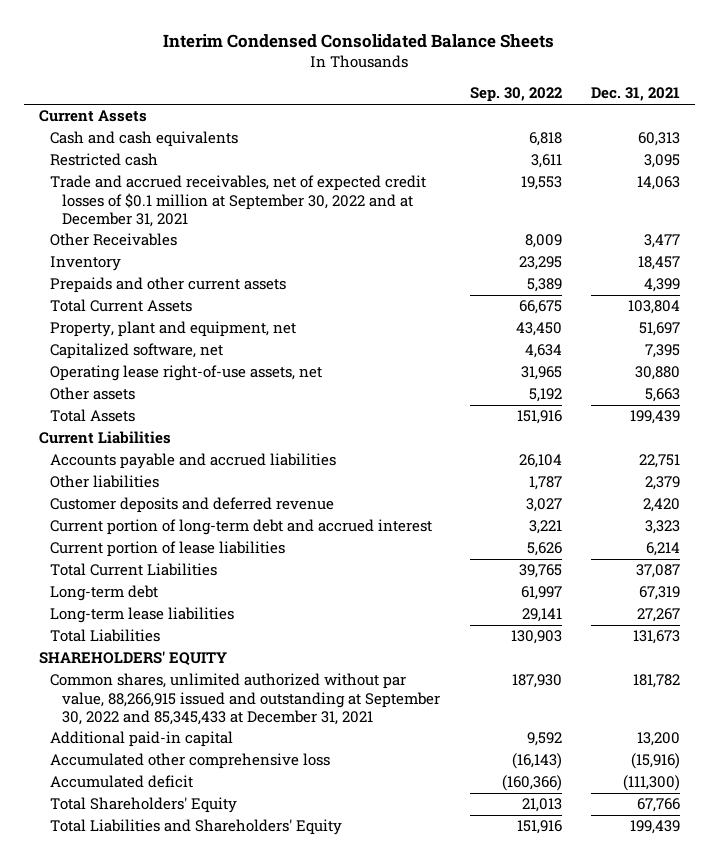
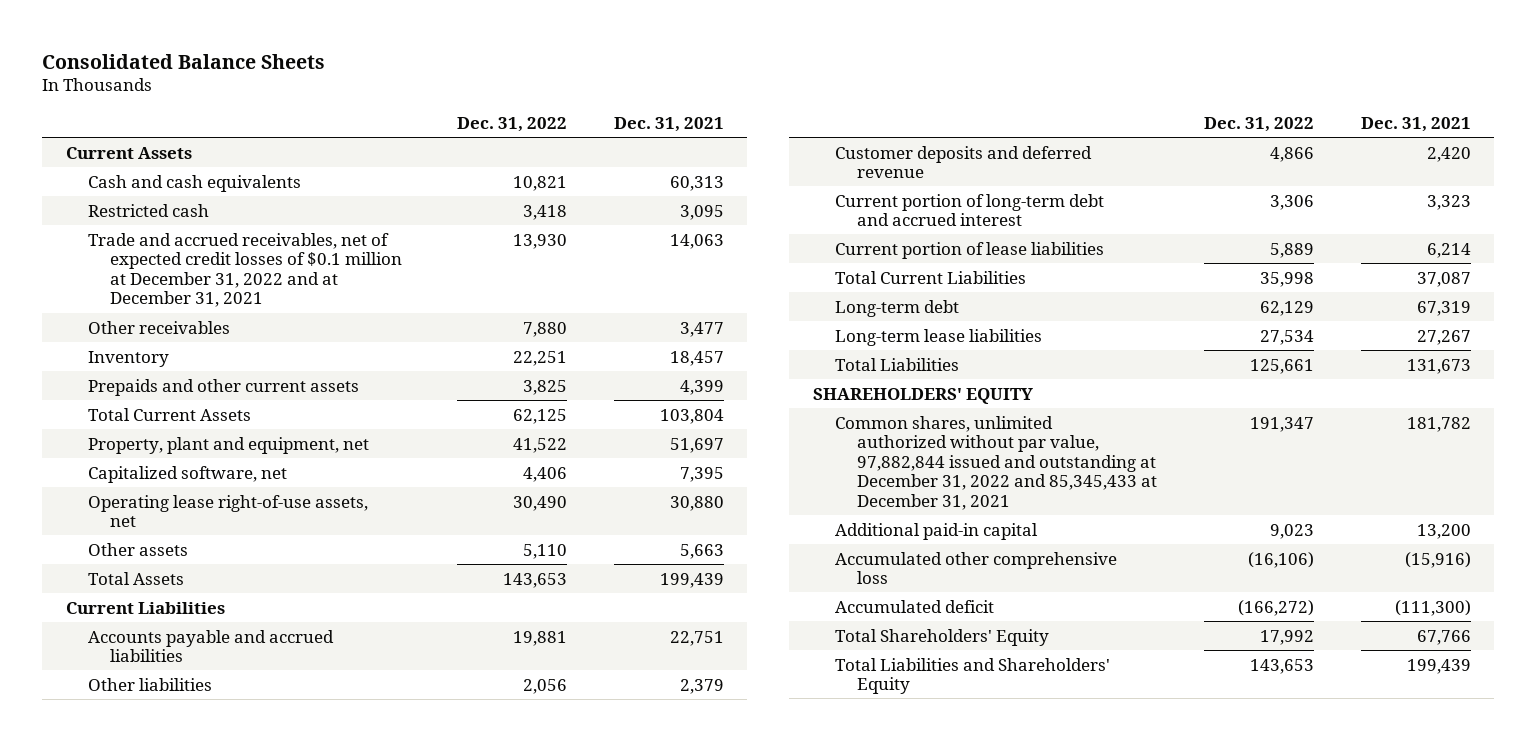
[163,34,555,49] Interim Condensed Consolidated Balance Sheets -> [42,53,326,69] Consolidated Balance Sheets
[469,87,562,103] Sep. 30, 2022 -> none
none -> [457,116,568,132] Dec. 31, 2022
[50,175,427,227] Trade and accrued receivables, net of expected credit losses of $0.1 million at September 30, 2022 and at December 31, 2021 -> [87,232,403,308] Trade and accrued receivables, net of expected credit losses of $0.1 million at December 31, 2022 and at December 31, 2021
[50,233,178,247] Other Receivables -> [87,320,230,334] Other receivables
[50,673,441,725] Common shares, unlimited authorized without par value, 88,266,915 issued and outstanding at September 30, 2022 and 85,345,433 at December 31, 2021 -> [835,415,1158,510] Common shares, unlimited authorized without par value, 97,882,844 issued and outstanding at December 31, 2022 and 85,345,433 at December 31, 2021

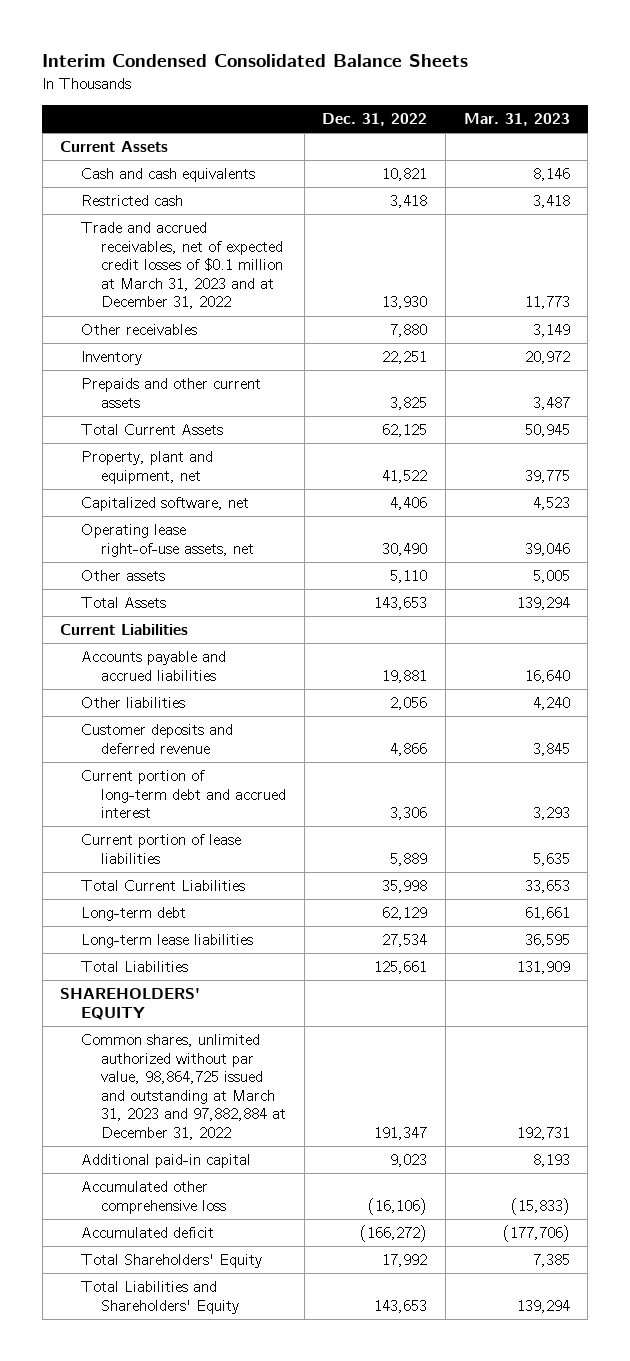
[42,53,326,69] Consolidated Balance Sheets -> [42,54,469,68] Interim Condensed Consolidated Balance Sheets
[613,116,724,132] Dec. 31, 2021 -> none
none -> [463,113,570,127] Mar. 31, 2023
[87,232,403,308] Trade and accrued receivables, net of expected credit losses of $0.1 million at December 31, 2022 and at December 31, 2021 -> [80,222,284,310] Trade and accrued receivables, net of expected credit losses of $0.1 million at March 31, 2023 and at December 31, 2022
[835,415,1158,510] Common shares, unlimited authorized without par value, 97,882,844 issued and outstanding at December 31, 2022 and 85,345,433 at December 31, 2021 -> [80,1034,287,1141] Common shares, unlimited authorized without par value, 98,864,725 issued and outstanding at March 31, 2023 and 97,882,884 at December 31, 2022

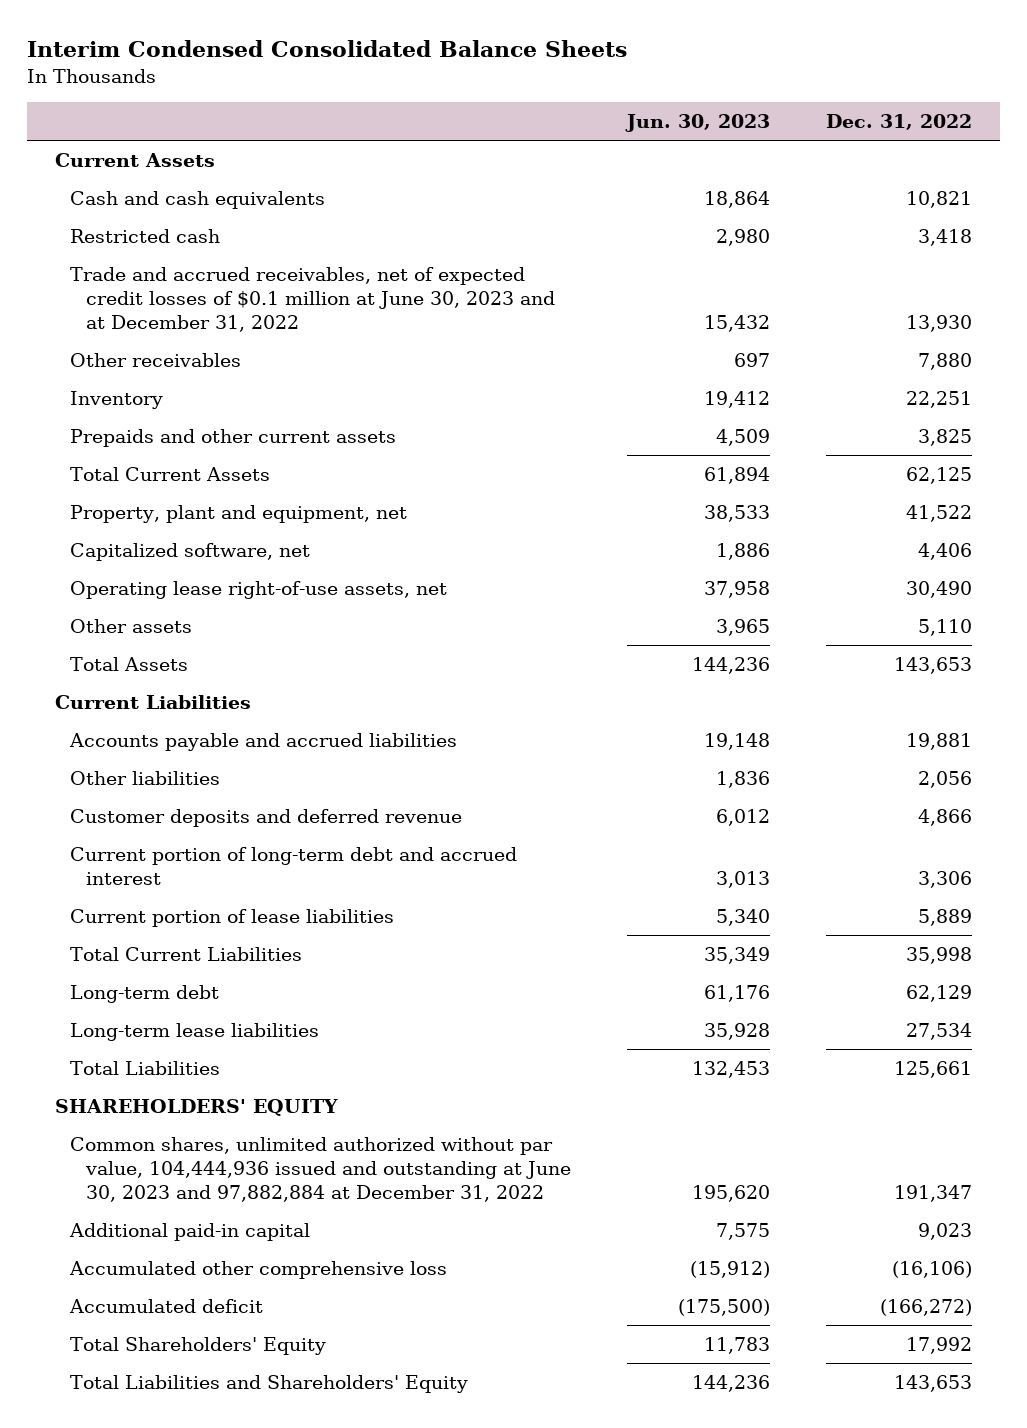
[463,113,570,127] Mar. 31, 2023 -> none
none -> [624,113,770,132] Jun. 30, 2023
[80,222,284,310] Trade and accrued receivables, net of expected credit losses of $0.1 million at March 31, 2023 and at December 31, 2022 -> [70,267,555,332] Trade and accrued receivables, net of expected credit losses of $0.1 million at June 30, 2023 and at December 31, 2022
[80,1034,287,1141] Common shares, unlimited authorized without par value, 98,864,725 issued and outstanding at March 31, 2023 and 97,882,884 at December 31, 2022 -> [70,1137,571,1202] Common shares, unlimited authorized without par value, 104,444,936 issued and outstanding at June 30, 2023 and 97,882,884 at December 31, 2022

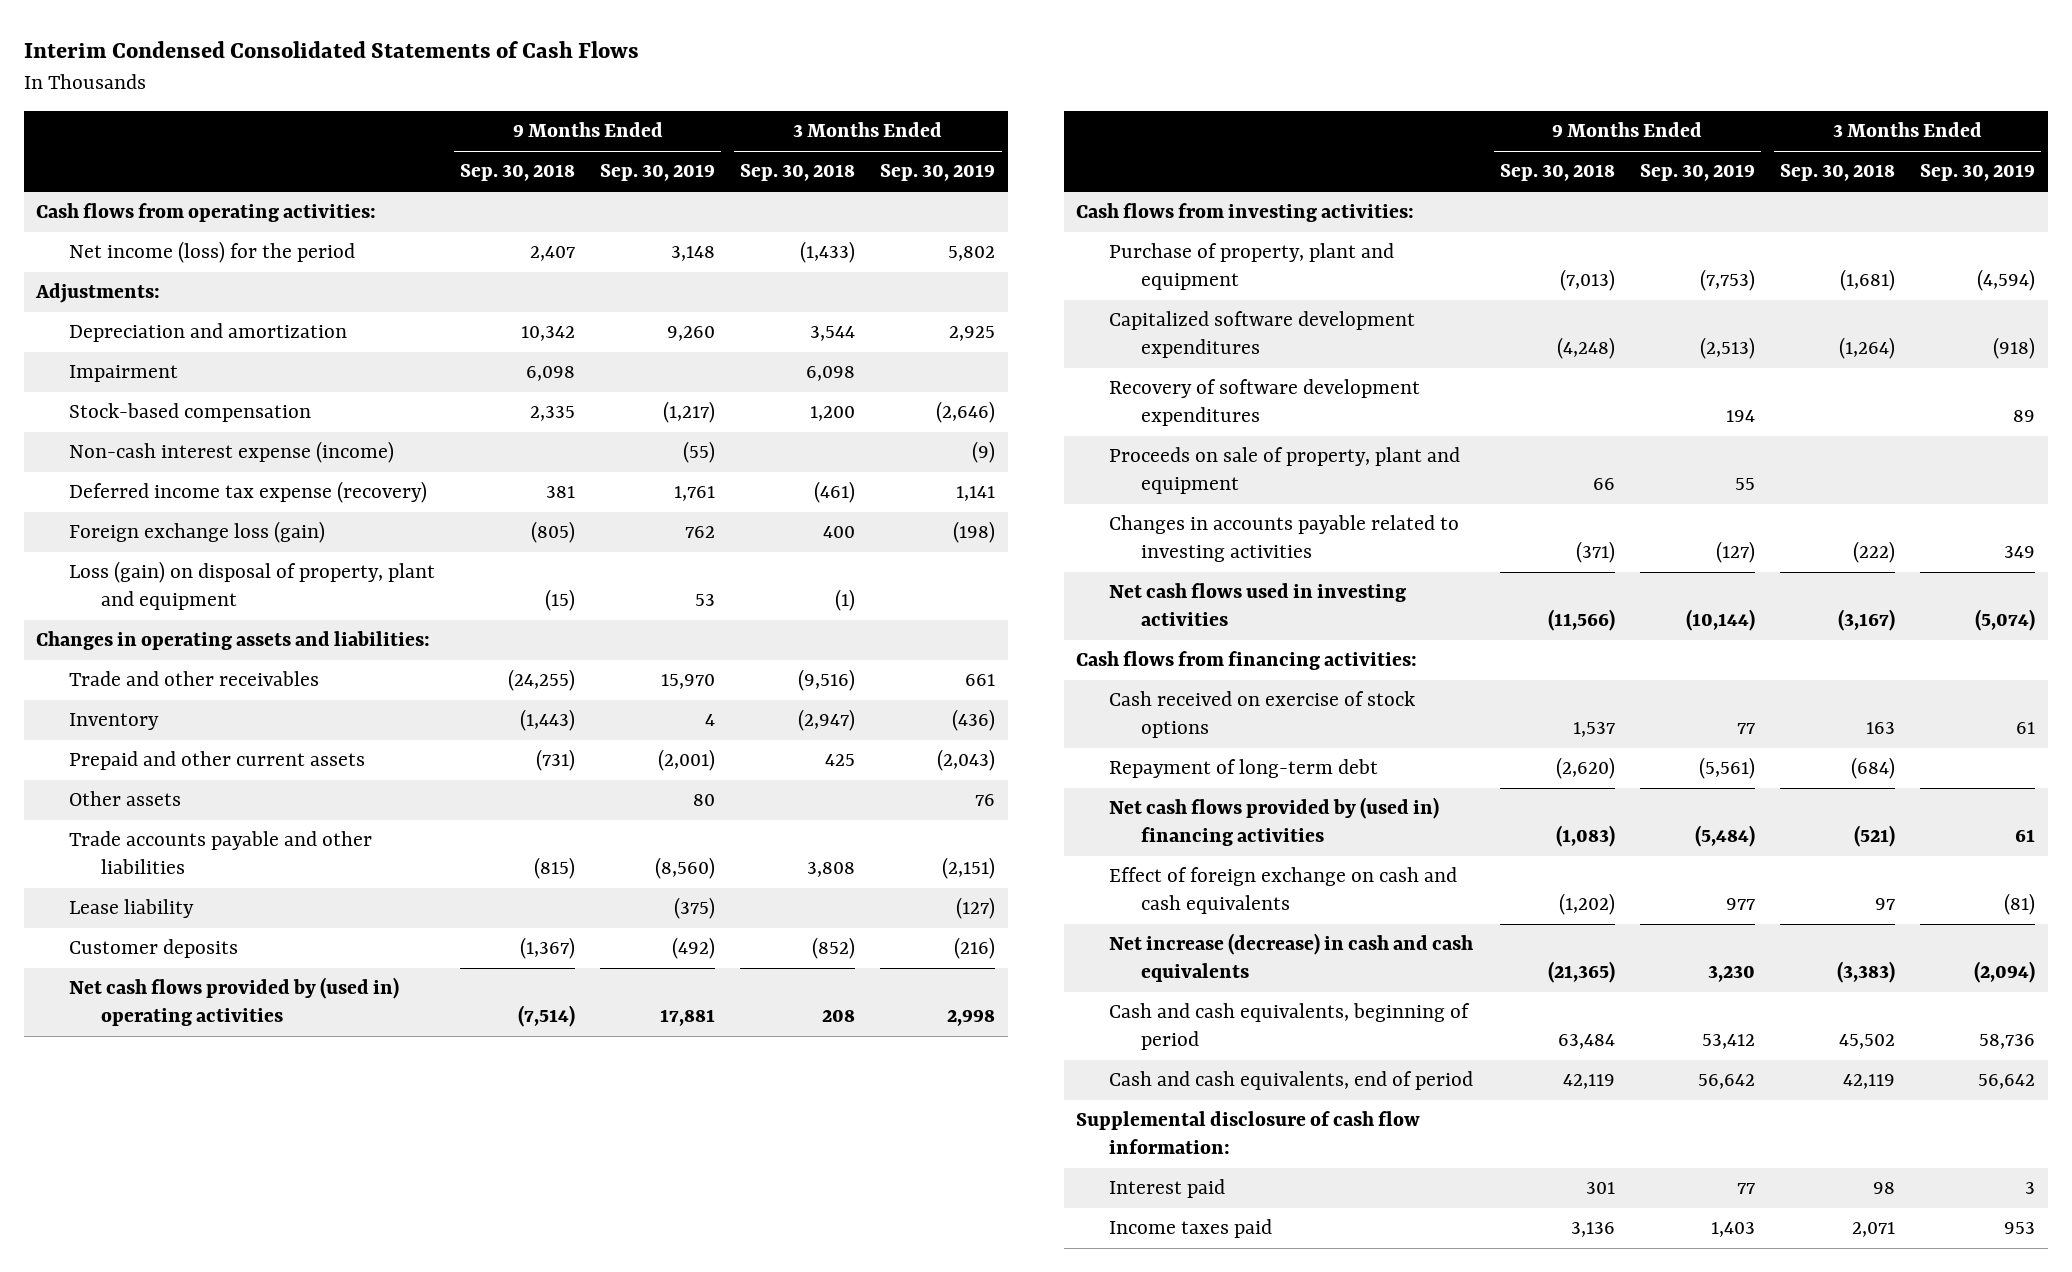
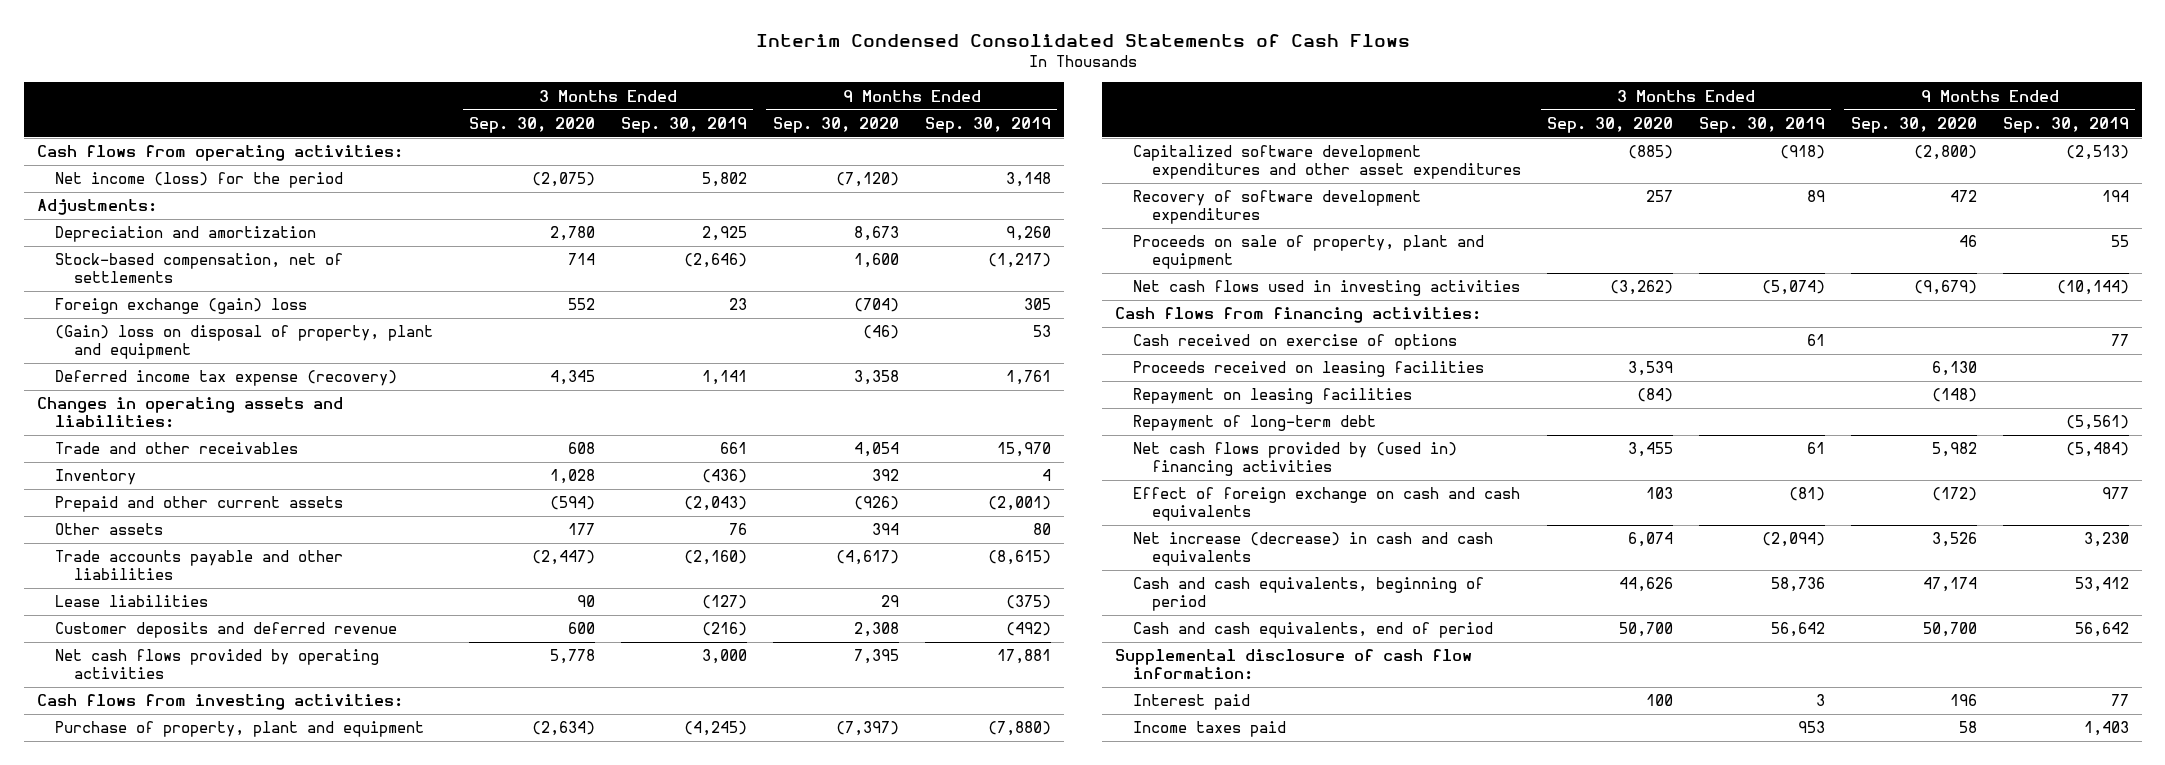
[459,164,575,182] Sep. 30, 2018 -> none
[740,164,856,182] Sep. 30, 2018 -> none
none -> [469,116,596,133] Sep. 30, 2020
none -> [772,116,899,133] Sep. 30, 2020
[68,365,178,383] Impairment -> none
[68,441,394,464] Non-cash interest expense (income) -> none
[68,403,311,423] Stock-based compensation -> [55,253,344,283] Stock-based compensation, net of settlements
none -> [55,298,308,315] Foreign exchange (gain) loss
none -> [55,325,434,359] (Gain) loss on disposal of property, plant and equipment
[68,521,325,544] Foreign exchange loss (gain) -> none
[68,561,435,611] Loss (gain) on disposal of property, plant and equipment -> none
[655,857,716,880] (8,560) -> [987,550,1051,566] (8,615)
[942,857,996,880] (2,151) -> [684,550,748,566] (2,160)
[68,899,194,919] Lease liability -> [55,595,209,608] Lease liabilities
[68,939,238,959] Customer deposits -> [55,622,398,639] Customer deposits and deferred revenue
[68,977,399,1027] Net cash flows provided by (used in) operating activities -> [55,649,380,679] Net cash flows provided by operating activities
[947,1009,996,1027] 2,998 -> [702,649,748,665] 3,000
[1699,269,1755,292] (7,753) -> [987,721,1051,737] (7,880)
[1977,269,2036,292] (4,594) -> [684,721,748,737] (4,245)
[1108,311,1415,359] Capitalized software development expenditures -> [1133,145,1522,179] Capitalized software development expenditures and other asset expenditures
[1108,515,1459,563] Changes in accounts payable related to investing activities -> none
[1108,691,1415,739] Cash received on exercise of stock options -> [1133,334,1458,351] Cash received on exercise of options
none -> [1133,361,1485,378] Proceeds received on leasing facilities
none -> [1133,388,1413,405] Repayment on leasing facilities

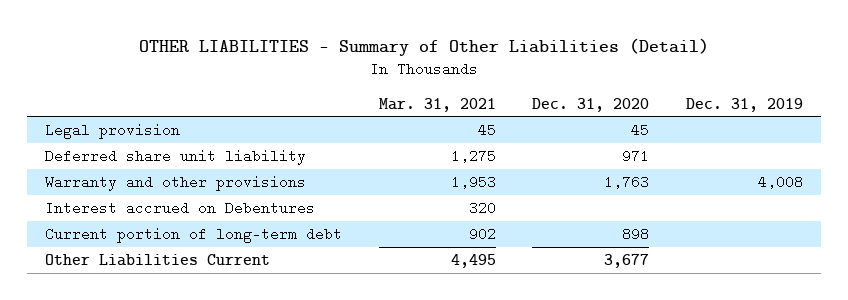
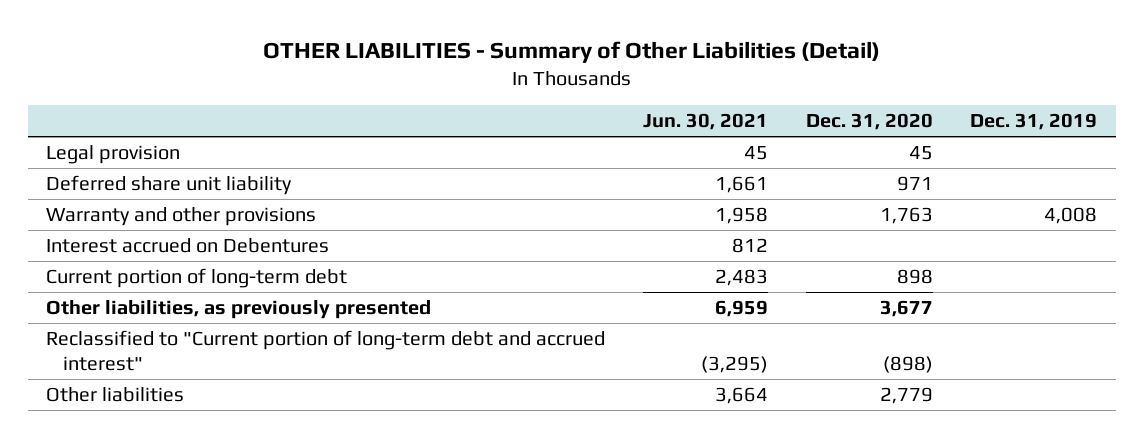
[378,97,496,112] Mar. 31, 2021 -> none
none -> [643,113,769,131] Jun. 30, 2021
none -> [46,300,432,320] Other liabilities, as previously presented
none -> [46,330,606,372] Reclassified to "Current portion of long-term debt and accrued interest"
[44,253,270,266] Other Liabilities Current -> [46,387,185,403] Other liabilities
[604,253,650,268] 3,677 -> [879,387,933,405] 2,779

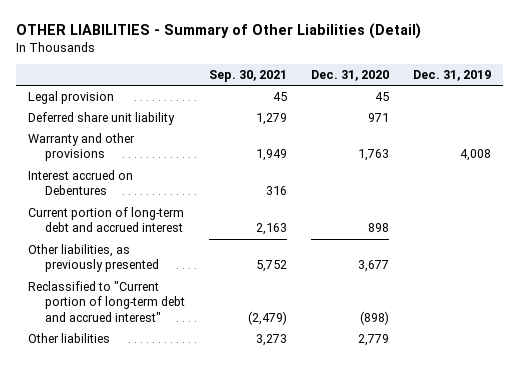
[643,113,769,131] Jun. 30, 2021 -> none
none -> [208,70,287,83] Sep. 30, 2021
[46,268,348,289] Current portion of long-term debt -> [27,207,184,233] Current portion of long-term debt and accrued interest

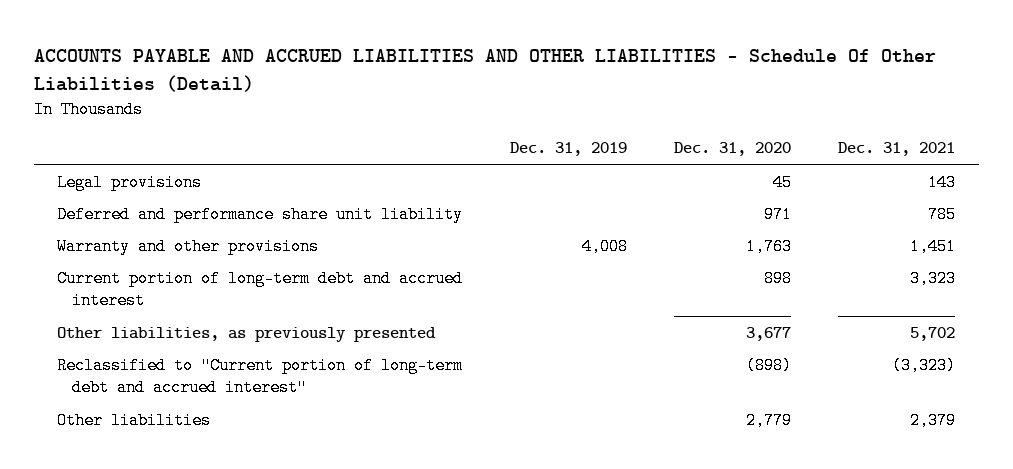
[15,22,421,39] OTHER LIABILITIES - Summary of Other Liabilities (Detail) -> [33,48,936,92] ACCOUNTS PAYABLE AND ACCRUED LIABILITIES AND OTHER LIABILITIES - Schedule Of Other Liabilities (Detail)
[208,70,287,83] Sep. 30, 2021 -> none
none -> [838,142,956,157] Dec. 31, 2021
[27,91,114,105] Legal provision -> [57,173,203,191] Legal provisions
[27,112,175,126] Deferred share unit liability -> [57,205,464,223] Deferred and performance share unit liability
[27,170,133,196] Interest accrued on Debentures -> none

